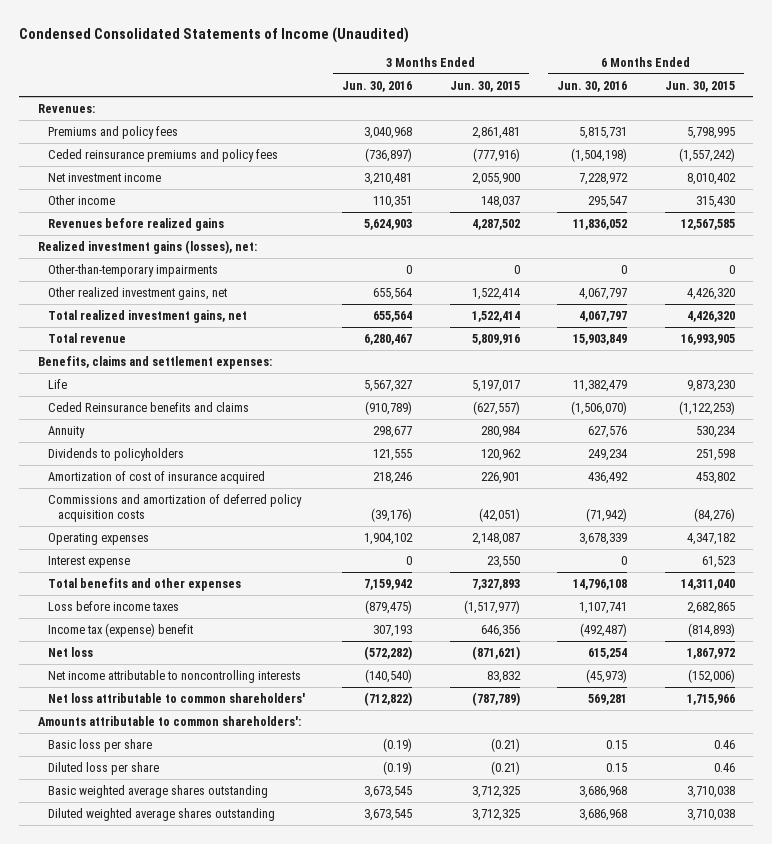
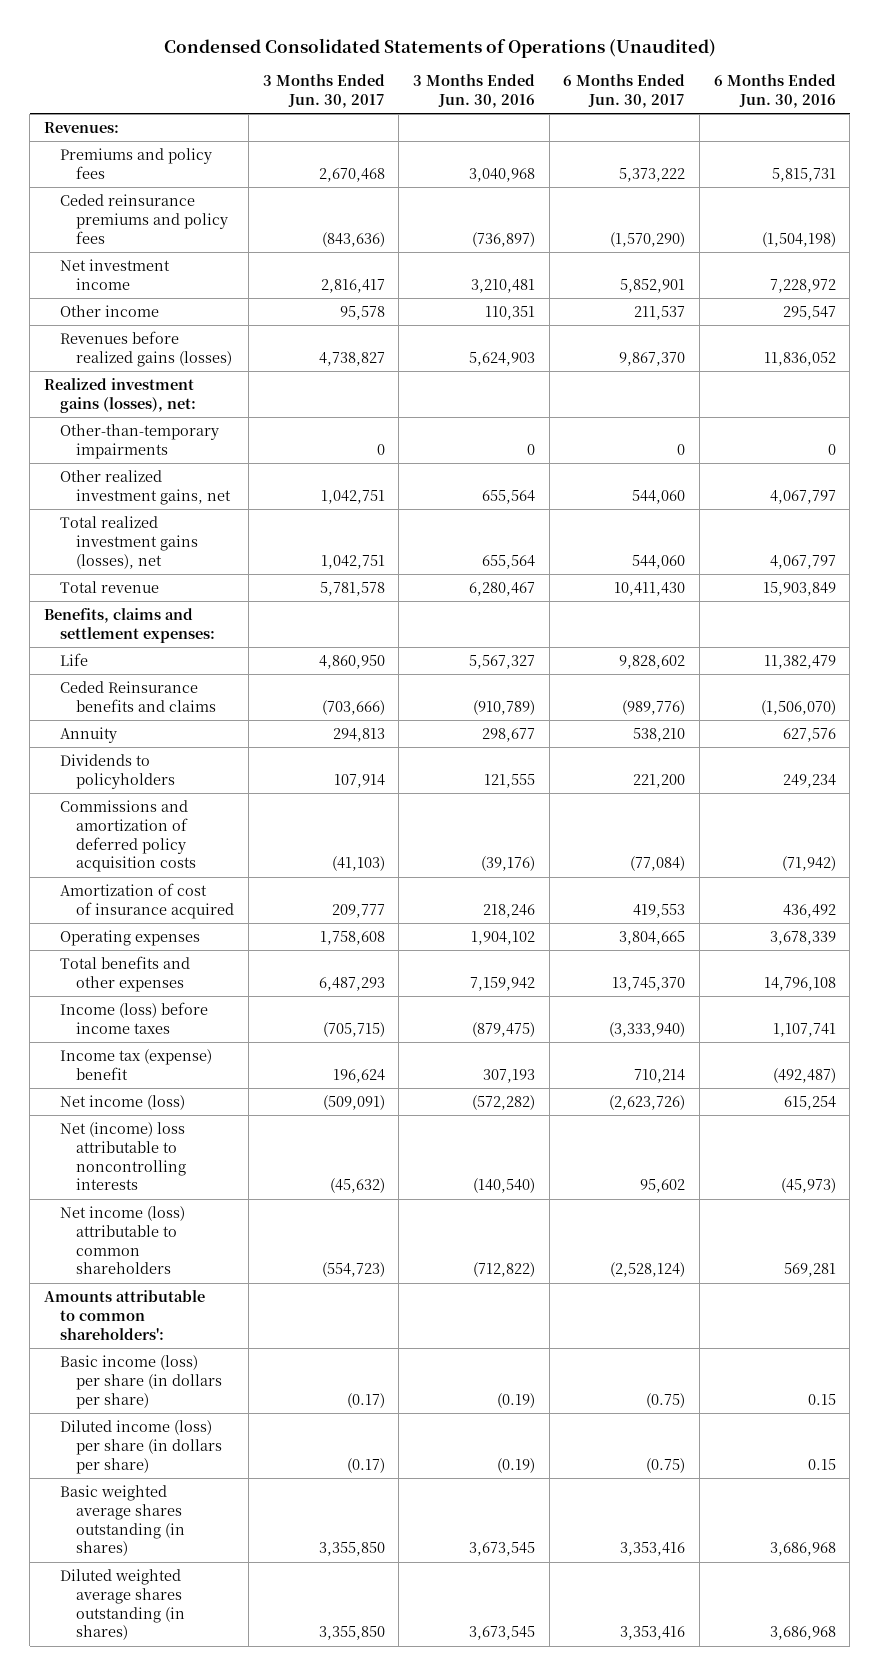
[19,26,410,43] Condensed Consolidated Statements of Income (Unaudited) -> [163,37,716,58] Condensed Consolidated Statements of Operations (Unaudited)
[449,80,520,92] Jun. 30, 2015 -> none
[664,80,735,92] Jun. 30, 2015 -> none
none -> [262,74,385,109] 3 Months Ended Jun. 30, 2017
none -> [563,74,686,109] 6 Months Ended Jun. 30, 2017
[47,217,224,231] Revenues before realized gains -> [60,330,233,367] Revenues before realized gains (losses)
[47,309,247,323] Total realized investment gains, net -> [60,515,199,569] Total realized investment gains (losses), net
[47,470,265,484] Amortization of cost of insurance acquired -> [60,882,235,919] Amortization of cost of insurance acquired
[47,555,130,568] Interest expense -> none
[47,600,179,611] Loss before income taxes -> [60,1001,209,1034] Income (loss) before income taxes
[47,646,93,657] Net loss -> [60,1094,186,1110] Net income (loss)
[47,669,301,683] Net income attributable to noncontrolling interests -> [60,1121,187,1191] Net (income) loss attributable to noncontrolling interests
[47,692,305,703] Net loss attributable to common shareholders' -> [60,1205,186,1275] Net income (loss) attributable to common shareholders
[47,738,152,752] Basic loss per share -> [60,1354,223,1409] Basic income (loss) per share (in dollars per share)
[47,761,159,775] Diluted loss per share -> [60,1419,223,1474] Diluted income (loss) per share (in dollars per share)
[47,784,268,798] Basic weighted average shares outstanding -> [60,1484,186,1557] Basic weighted average shares outstanding (in shares)
[47,807,275,821] Diluted weighted average shares outstanding -> [60,1568,186,1641] Diluted weighted average shares outstanding (in shares)

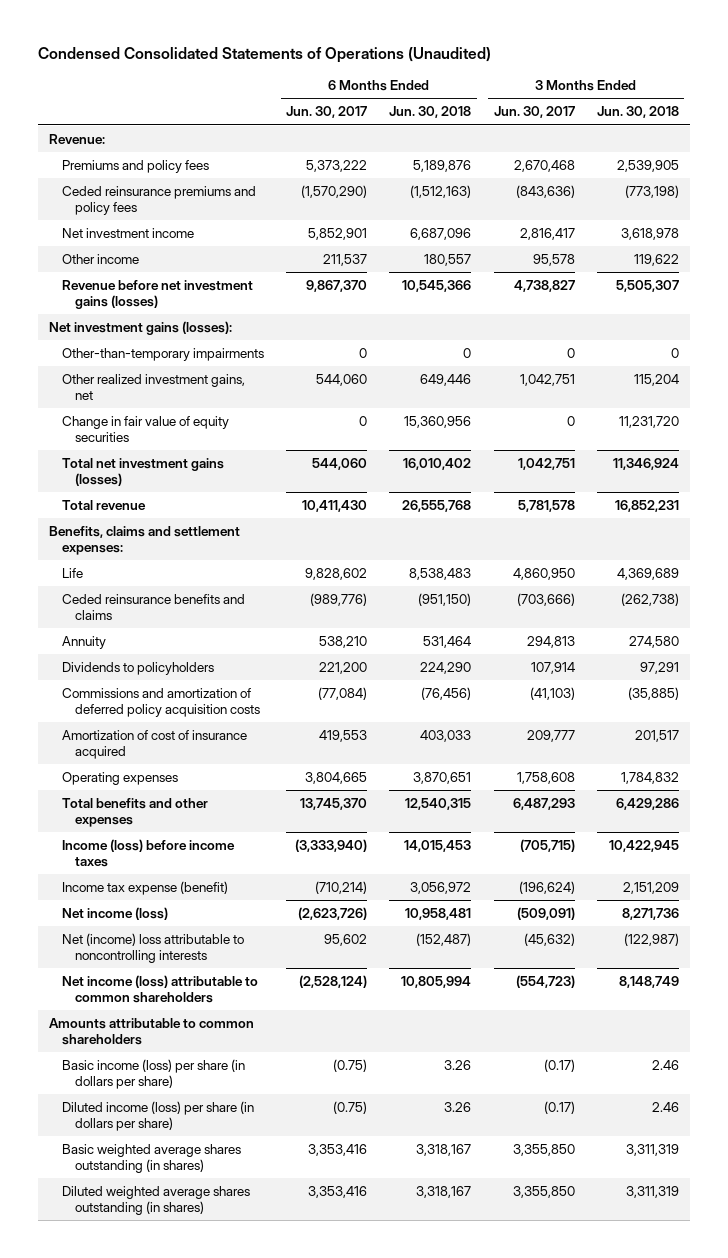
[412,74,535,109] 3 Months Ended Jun. 30, 2016 -> none
[713,74,836,109] 6 Months Ended Jun. 30, 2016 -> none
none -> [389,106,472,119] Jun. 30, 2018
none -> [596,106,679,119] Jun. 30, 2018
[43,121,119,133] Revenues: -> [48,134,105,145] Revenue:
[60,330,233,367] Revenues before realized gains (losses) -> [61,280,253,309] Revenue before net investment gains (losses)
[43,377,197,413] Realized investment gains (losses), net: -> [48,321,232,336] Net investment gains (losses):
none -> [61,416,229,442] Change in fair value of equity securities
[60,515,199,569] Total realized investment gains (losses), net -> [61,458,224,486] Total net investment gains (losses)
[60,680,217,712] Ceded Reinsurance benefits and claims -> [61,594,245,620] Ceded reinsurance benefits and claims
[60,1048,213,1080] Income tax (expense) benefit -> [61,881,228,896] Income tax expense (benefit)
[332,1068,385,1083] 196,624 -> [518,881,575,895] (196,624)
[634,1068,686,1083] 710,214 -> [315,881,368,895] (710,214)
[43,1289,205,1340] Amounts attributable to common shareholders': -> [48,1018,254,1045] Amounts attributable to common shareholders

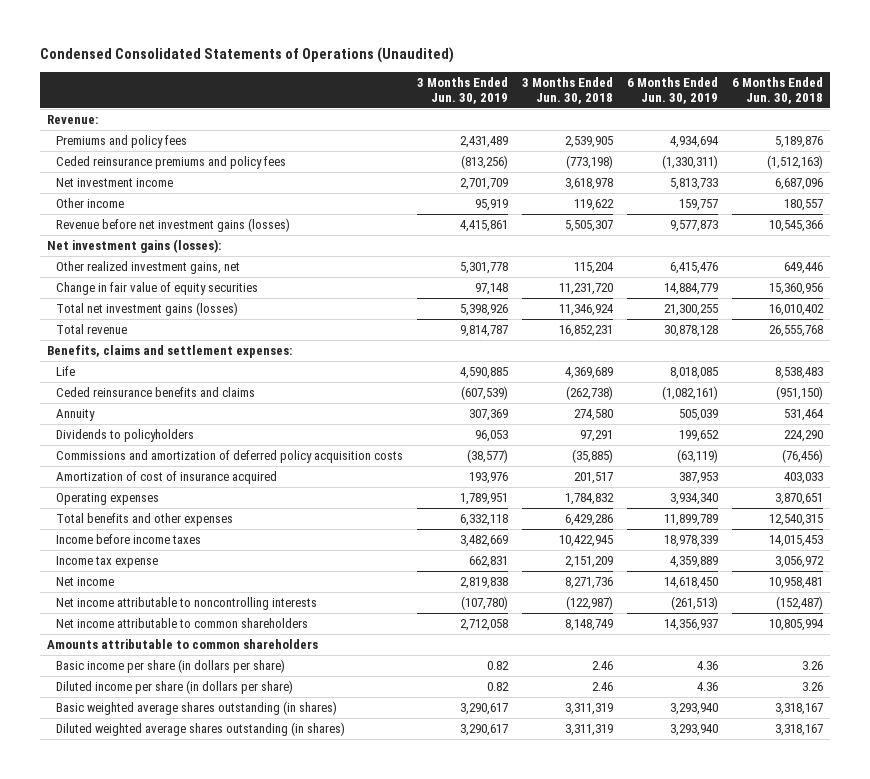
[286,106,368,119] Jun. 30, 2017 -> none
[493,106,575,119] Jun. 30, 2017 -> none
none -> [417,77,509,104] 3 Months Ended Jun. 30, 2019
none -> [627,77,719,104] 6 Months Ended Jun. 30, 2019
[61,348,264,362] Other-than-temporary impairments -> none
[61,839,235,867] Income (loss) before income taxes -> [56,533,202,544] Income before income taxes
[61,881,228,896] Income tax expense (benefit) -> [56,555,159,568] Income tax expense
[61,907,168,921] Net income (loss) -> [56,576,115,586] Net income
[61,933,244,963] Net (income) loss attributable to noncontrolling interests -> [56,596,318,610] Net income attributable to noncontrolling interests
[61,975,258,1003] Net income (loss) attributable to common shareholders -> [56,617,309,628] Net income attributable to common shareholders
[61,1059,245,1089] Basic income (loss) per share (in dollars per share) -> [56,658,286,673] Basic income per share (in dollars per share)
[61,1101,254,1131] Diluted income (loss) per share (in dollars per share) -> [56,679,294,694] Diluted income per share (in dollars per share)

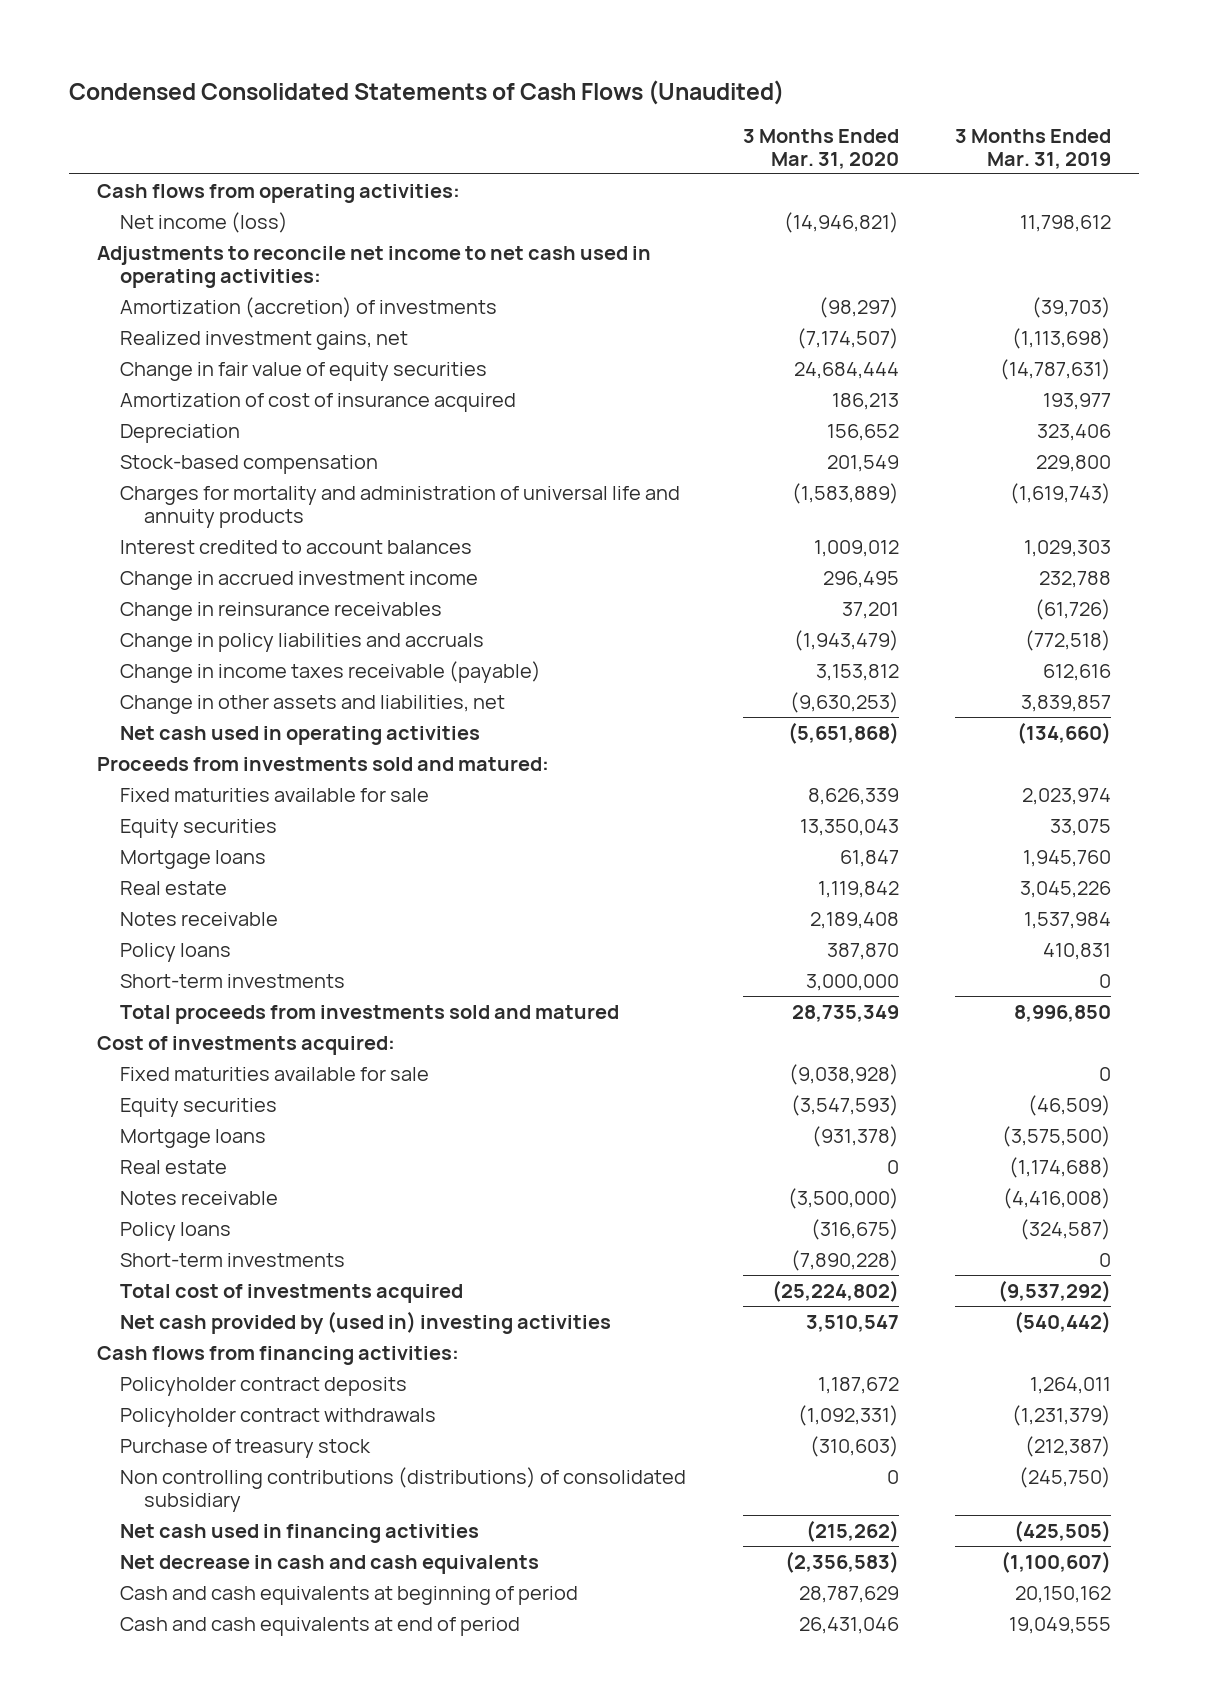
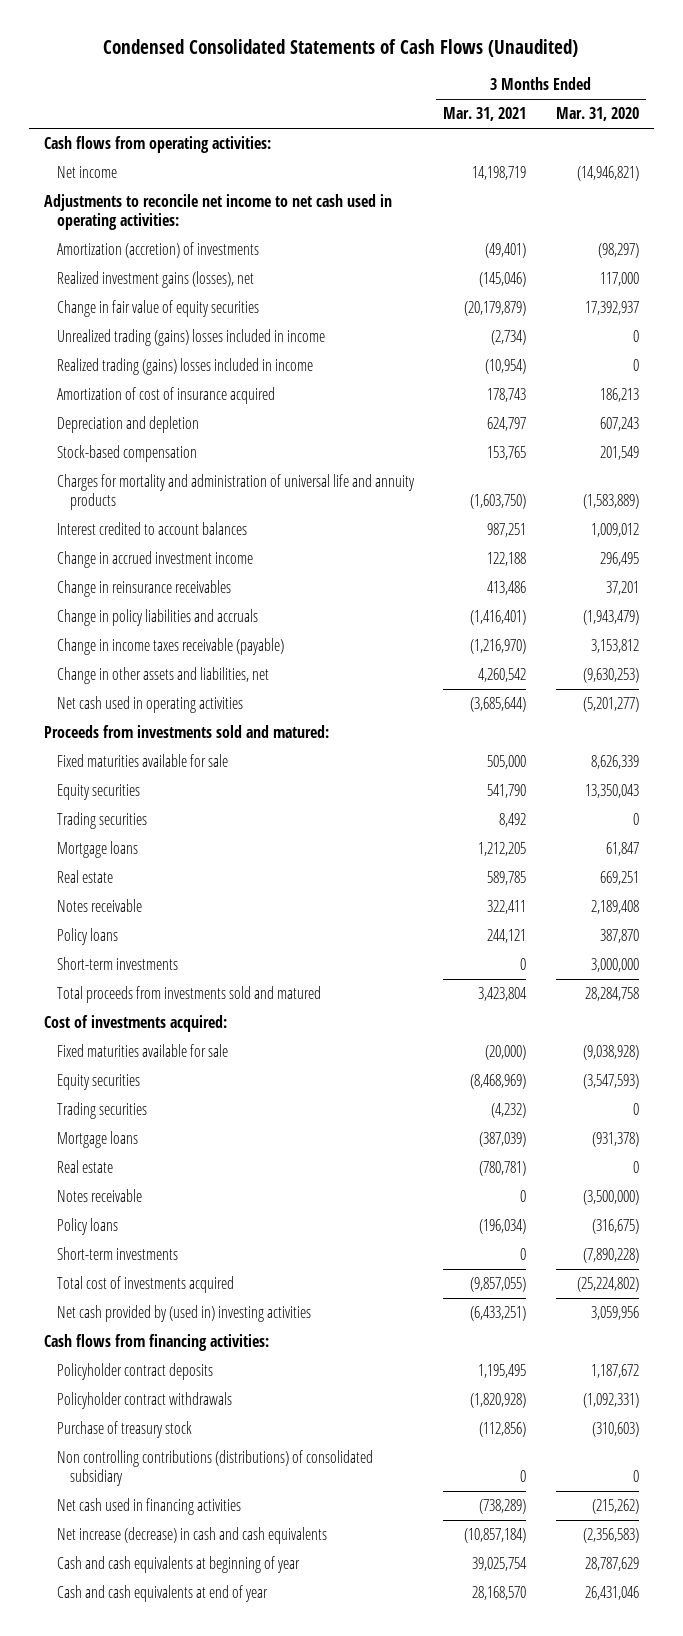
[954,128,1111,169] 3 Months Ended Mar. 31, 2019 -> none
none -> [443,107,527,122] Mar. 31, 2021
[120,211,289,233] Net income (loss) -> [56,166,117,179] Net income
[120,330,409,350] Realized investment gains, net -> [56,271,254,289] Realized investment gains (losses), net
[796,327,899,349] (7,174,507) -> [599,272,639,287] 117,000
[793,361,899,379] 24,684,444 -> [584,301,639,316] 17,392,937
none -> [56,329,325,347] Unrealized trading (gains) losses included in income
none -> [56,358,313,376] Realized trading (gains) losses included in income
[120,423,241,443] Depreciation -> [56,416,199,434] Depreciation and depletion
[826,423,899,441] 156,652 -> [599,417,639,432] 607,243
[787,721,899,744] (5,651,868) -> [582,697,639,713] (5,201,277)
none -> [56,812,147,830] Trading securities
[817,880,899,898] 1,119,842 -> [599,871,639,886] 669,251
[791,1004,899,1022] 28,735,349 -> [584,987,639,1002] 28,284,758
none -> [56,1102,147,1120] Trading securities
[805,1314,899,1332] 3,510,547 -> [590,1306,639,1321] 3,059,956
[120,1554,540,1574] Net decrease in cash and cash equivalents -> [56,1527,327,1545] Net increase (decrease) in cash and cash equivalents
[120,1585,579,1605] Cash and cash equivalents at beginning of period -> [56,1556,300,1574] Cash and cash equivalents at beginning of year
[120,1616,521,1636] Cash and cash equivalents at end of period -> [56,1585,268,1603] Cash and cash equivalents at end of year

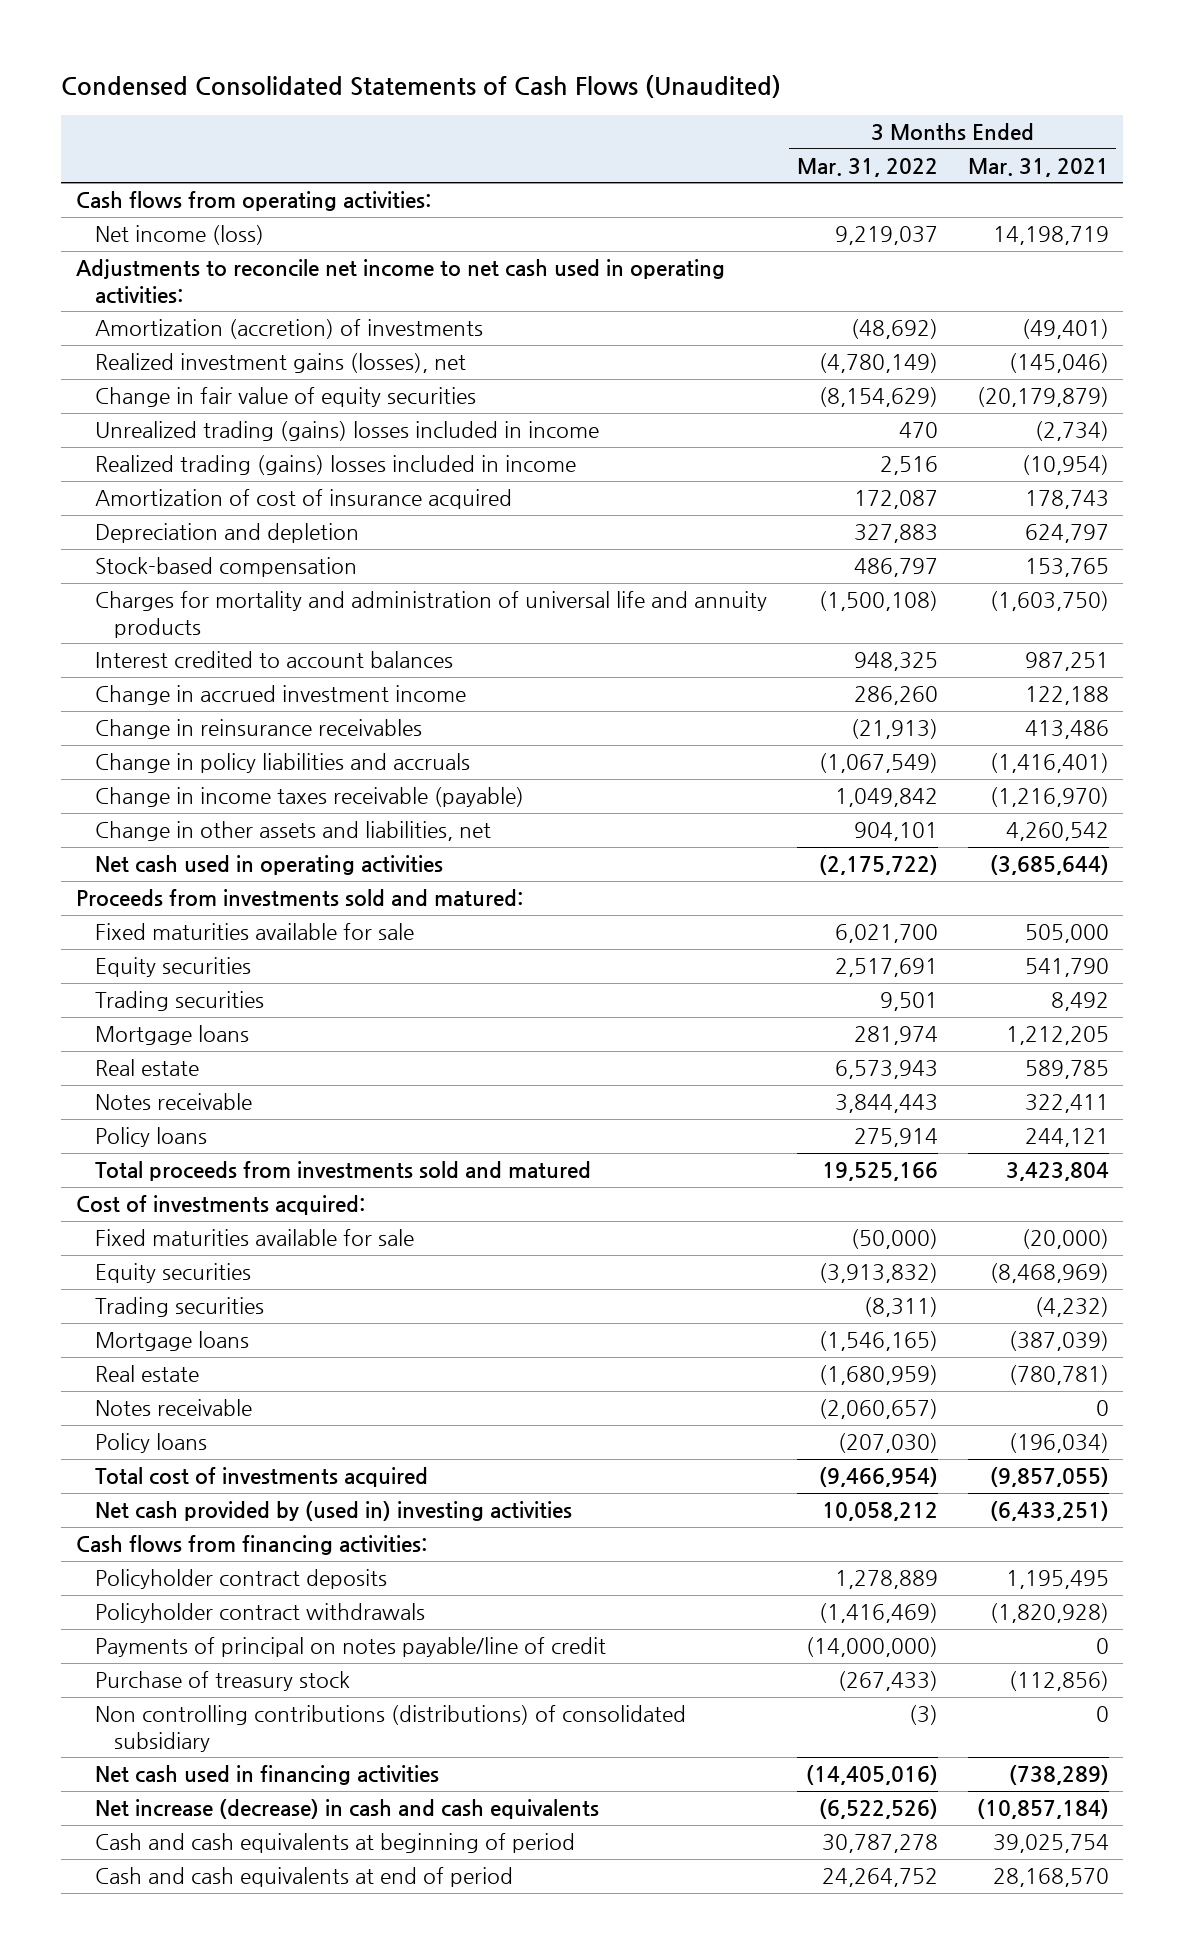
[555,107,639,122] Mar. 31, 2020 -> none
none -> [796,157,938,177] Mar. 31, 2022
[56,166,117,179] Net income -> [94,225,264,246] Net income (loss)
[56,957,178,971] Short-term investments -> none
[56,1247,178,1261] Short-term investments -> none
none -> [94,1637,606,1658] Payments of principal on notes payable/line of credit
[56,1556,300,1574] Cash and cash equivalents at beginning of year -> [94,1833,575,1854] Cash and cash equivalents at beginning of period
[56,1585,268,1603] Cash and cash equivalents at end of year -> [94,1867,513,1888] Cash and cash equivalents at end of period

